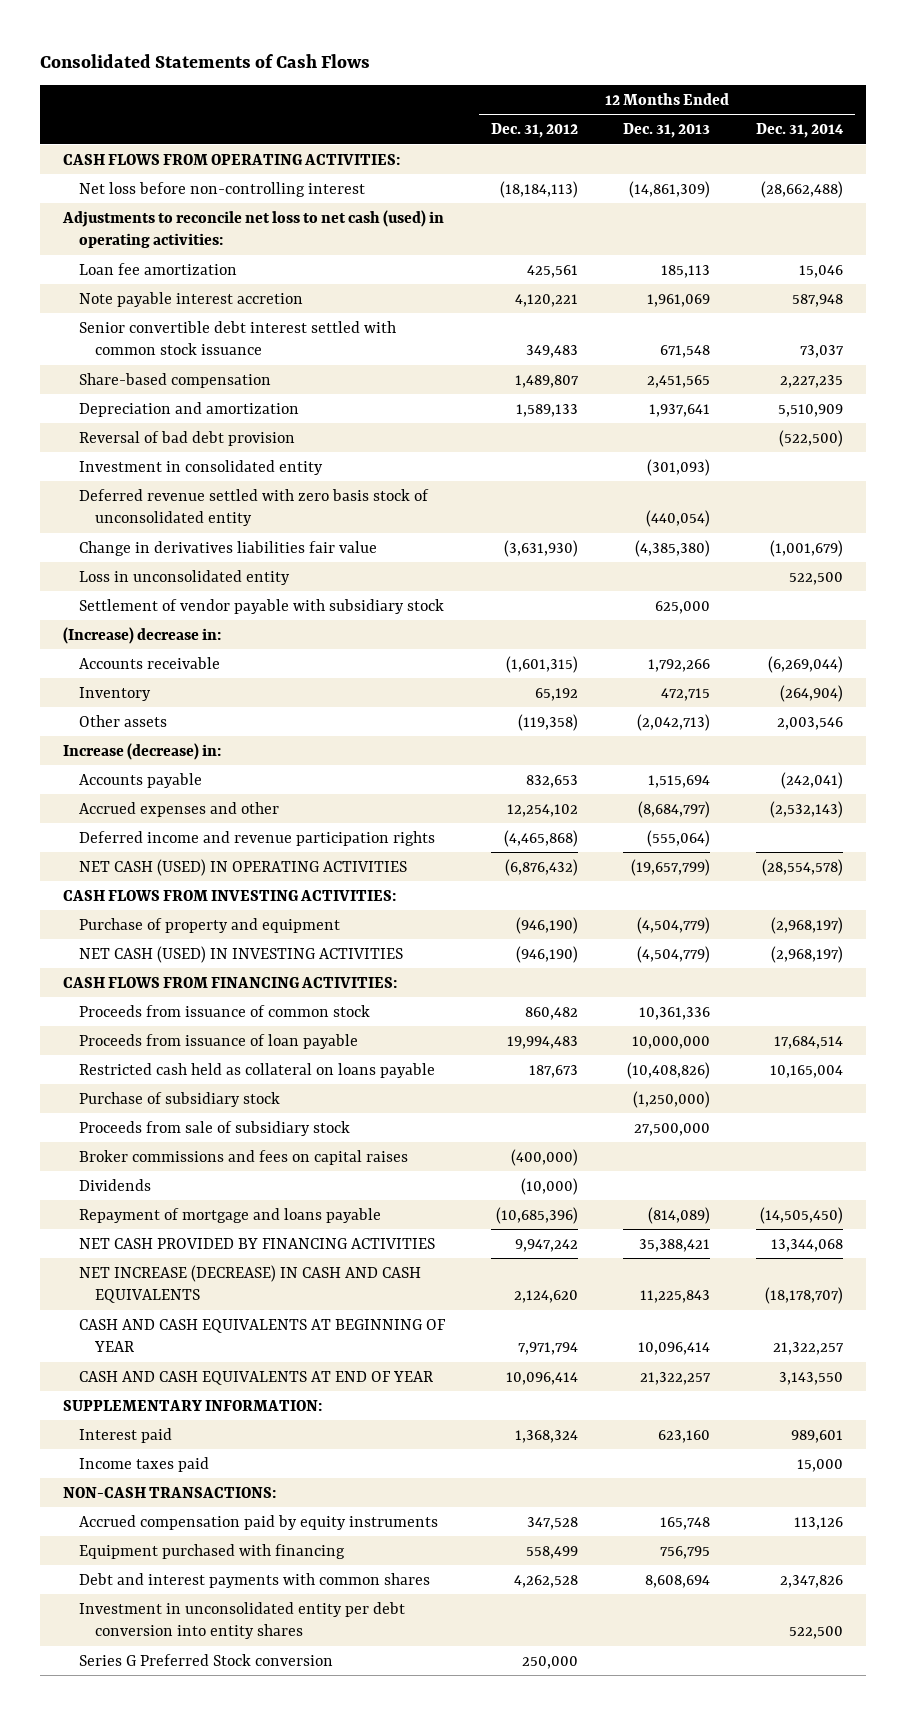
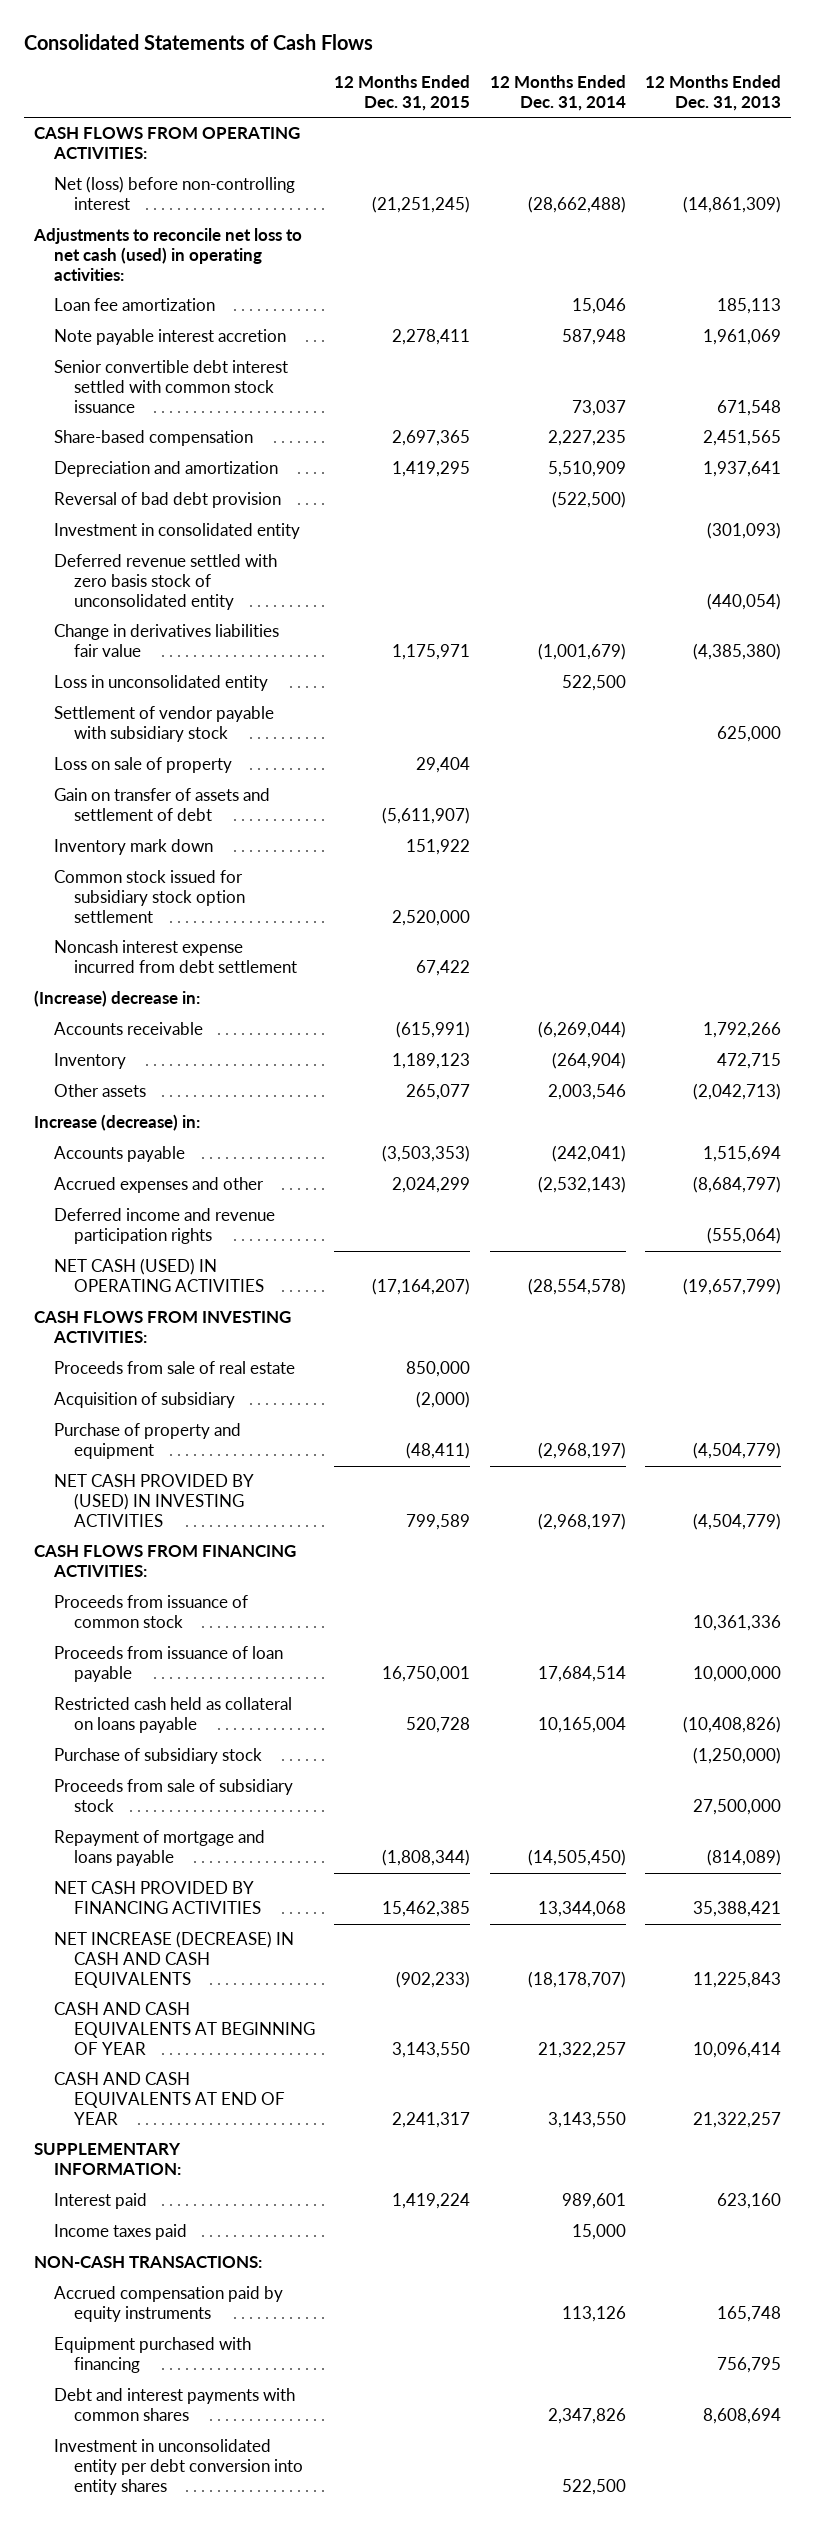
[490,123,578,139] Dec. 31, 2012 -> none
none -> [334,75,471,112] 12 Months Ended Dec. 31, 2015
[78,181,365,197] Net loss before non-controlling interest -> [53,176,295,211] Net (loss) before non-controlling interest
none -> [53,757,232,774] Loss on sale of property
none -> [53,788,270,822] Gain on transfer of assets and settlement of debt
none -> [53,839,213,856] Inventory mark down
none -> [53,870,245,923] Common stock issued for subsidiary stock option settlement
none -> [53,940,297,974] Noncash interest expense incurred from debt settlement
none -> [53,1361,295,1375] Proceeds from sale of real estate
none -> [53,1392,235,1409] Acquisition of subsidiary
[78,945,403,963] NET CASH (USED) IN INVESTING ACTIVITIES -> [53,1474,254,1527] NET CASH PROVIDED BY (USED) IN INVESTING ACTIVITIES
[78,1149,408,1165] Broker commissions and fees on capital raises -> none
[78,1178,151,1191] Dividends -> none
[78,1653,333,1666] Series G Preferred Stock conversion -> none

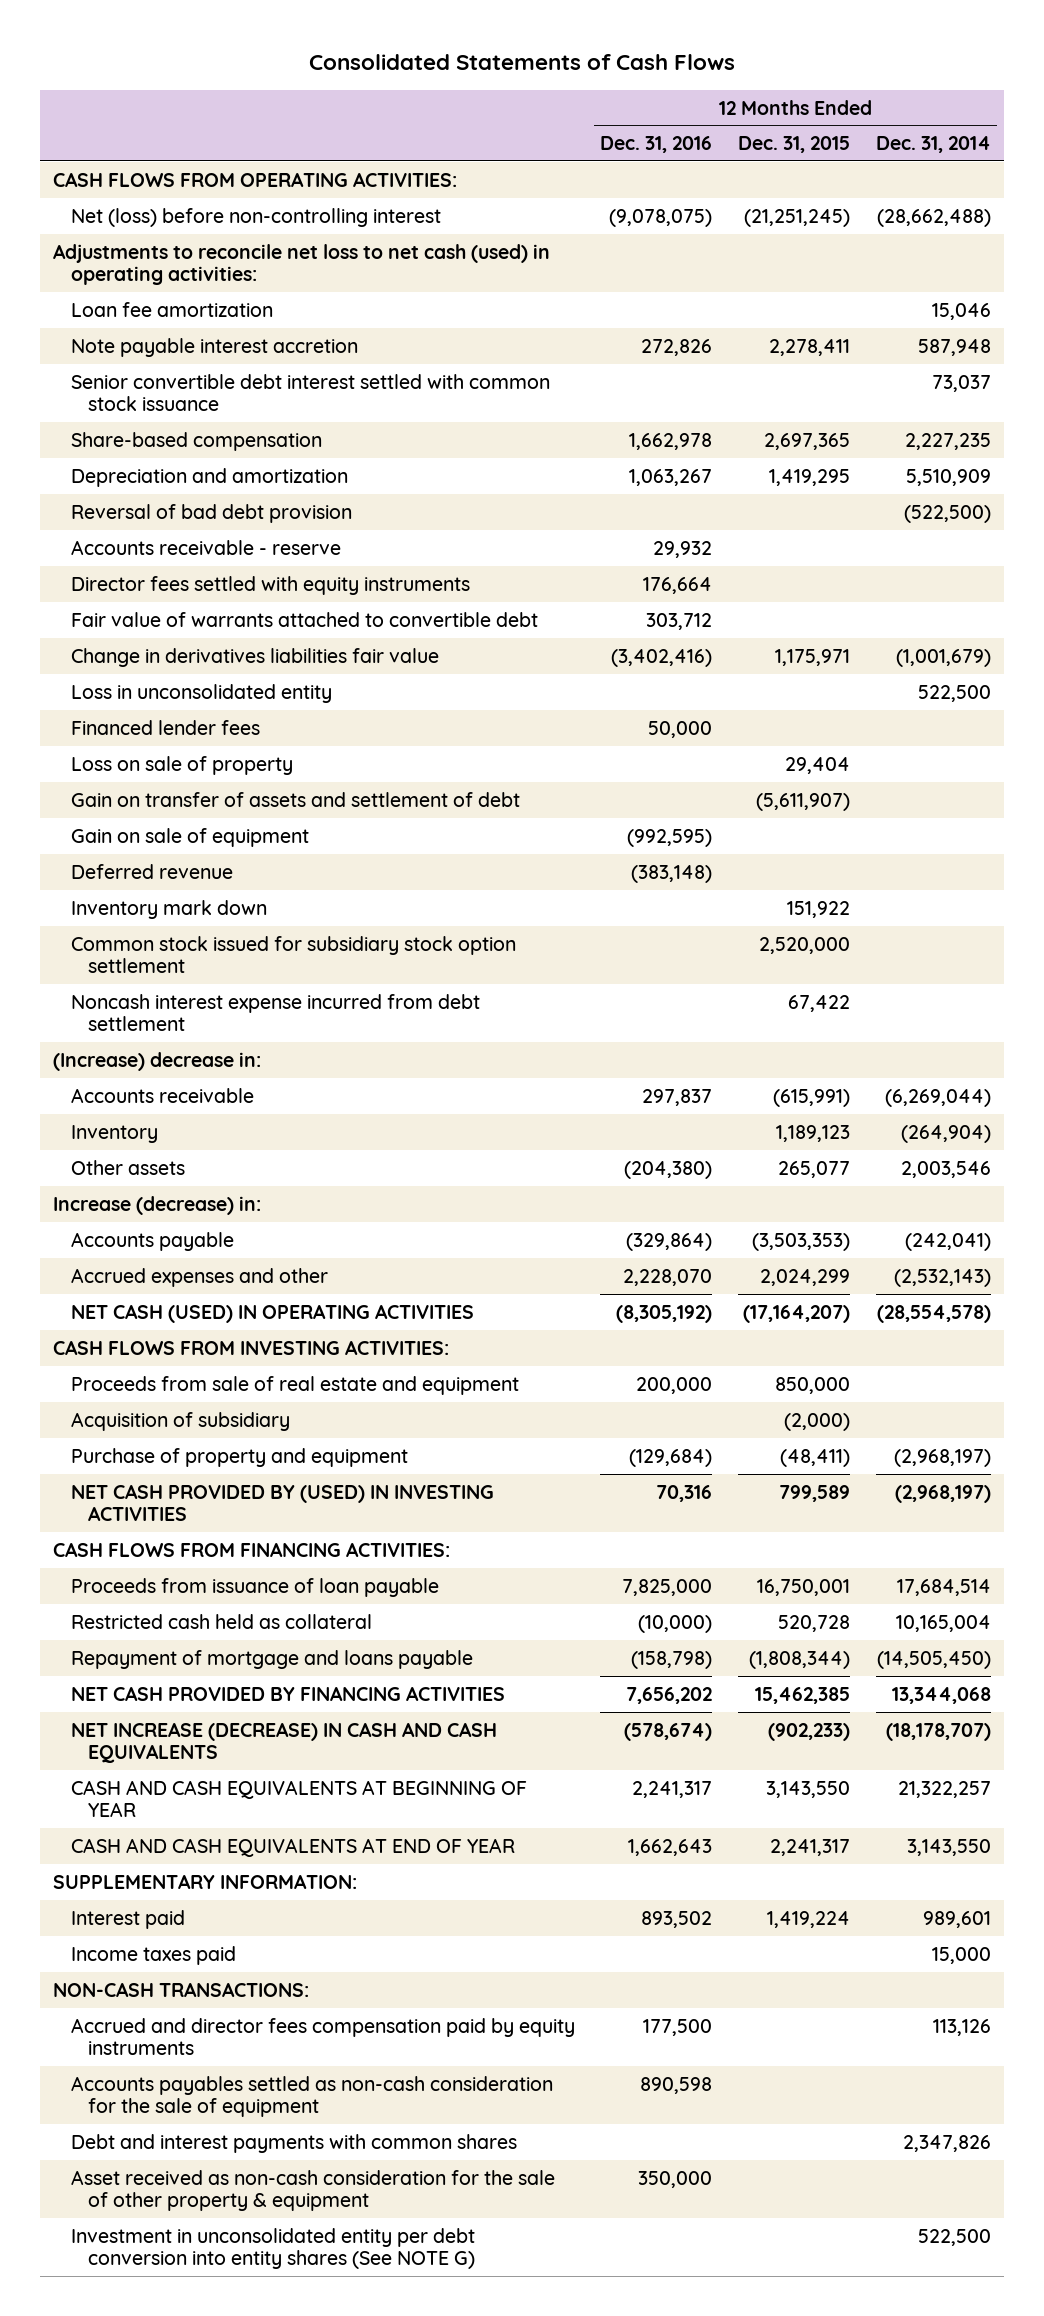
[645,75,782,112] 12 Months Ended Dec. 31, 2013 -> none
none -> [600,136,713,154] Dec. 31, 2016
[53,523,300,540] Investment in consolidated entity -> none
[53,554,277,610] Deferred revenue settled with zero basis stock of unconsolidated entity -> none
none -> [70,539,341,555] Accounts receivable - reserve
none -> [70,575,470,595] Director fees settled with equity instruments
none -> [70,611,538,627] Fair value of warrants attached to convertible debt
[53,706,274,743] Settlement of vendor payable with subsidiary stock -> none
none -> [70,719,260,735] Financed lender fees
none -> [70,827,309,847] Gain on sale of equipment
none -> [70,863,233,879] Deferred revenue
[53,1208,275,1245] Deferred income and revenue participation rights -> none
[53,1361,295,1375] Proceeds from sale of real estate -> [70,1375,519,1395] Proceeds from sale of real estate and equipment
[53,1595,248,1629] Proceeds from issuance of common stock -> none
[53,1748,262,1765] Purchase of subsidiary stock -> none
[53,1779,293,1813] Proceeds from sale of subsidiary stock -> none
[53,1697,292,1734] Restricted cash held as collateral on loans payable -> [70,1613,372,1629] Restricted cash held as collateral
[53,2337,251,2374] Equipment purchased with financing -> none
[53,2286,283,2323] Accrued compensation paid by equity instruments -> [70,2017,575,2056] Accrued and director fees compensation paid by equity instruments
none -> [70,2075,553,2118] Accounts payables settled as non-cash consideration for the sale of equipment
none -> [70,2169,555,2212] Asset received as non-cash consideration for the sale of other property & equipment
[53,2439,303,2495] Investment in unconsolidated entity per debt conversion into entity shares -> [70,2227,476,2270] Investment in unconsolidated entity per debt conversion into entity shares (See NOTE G)

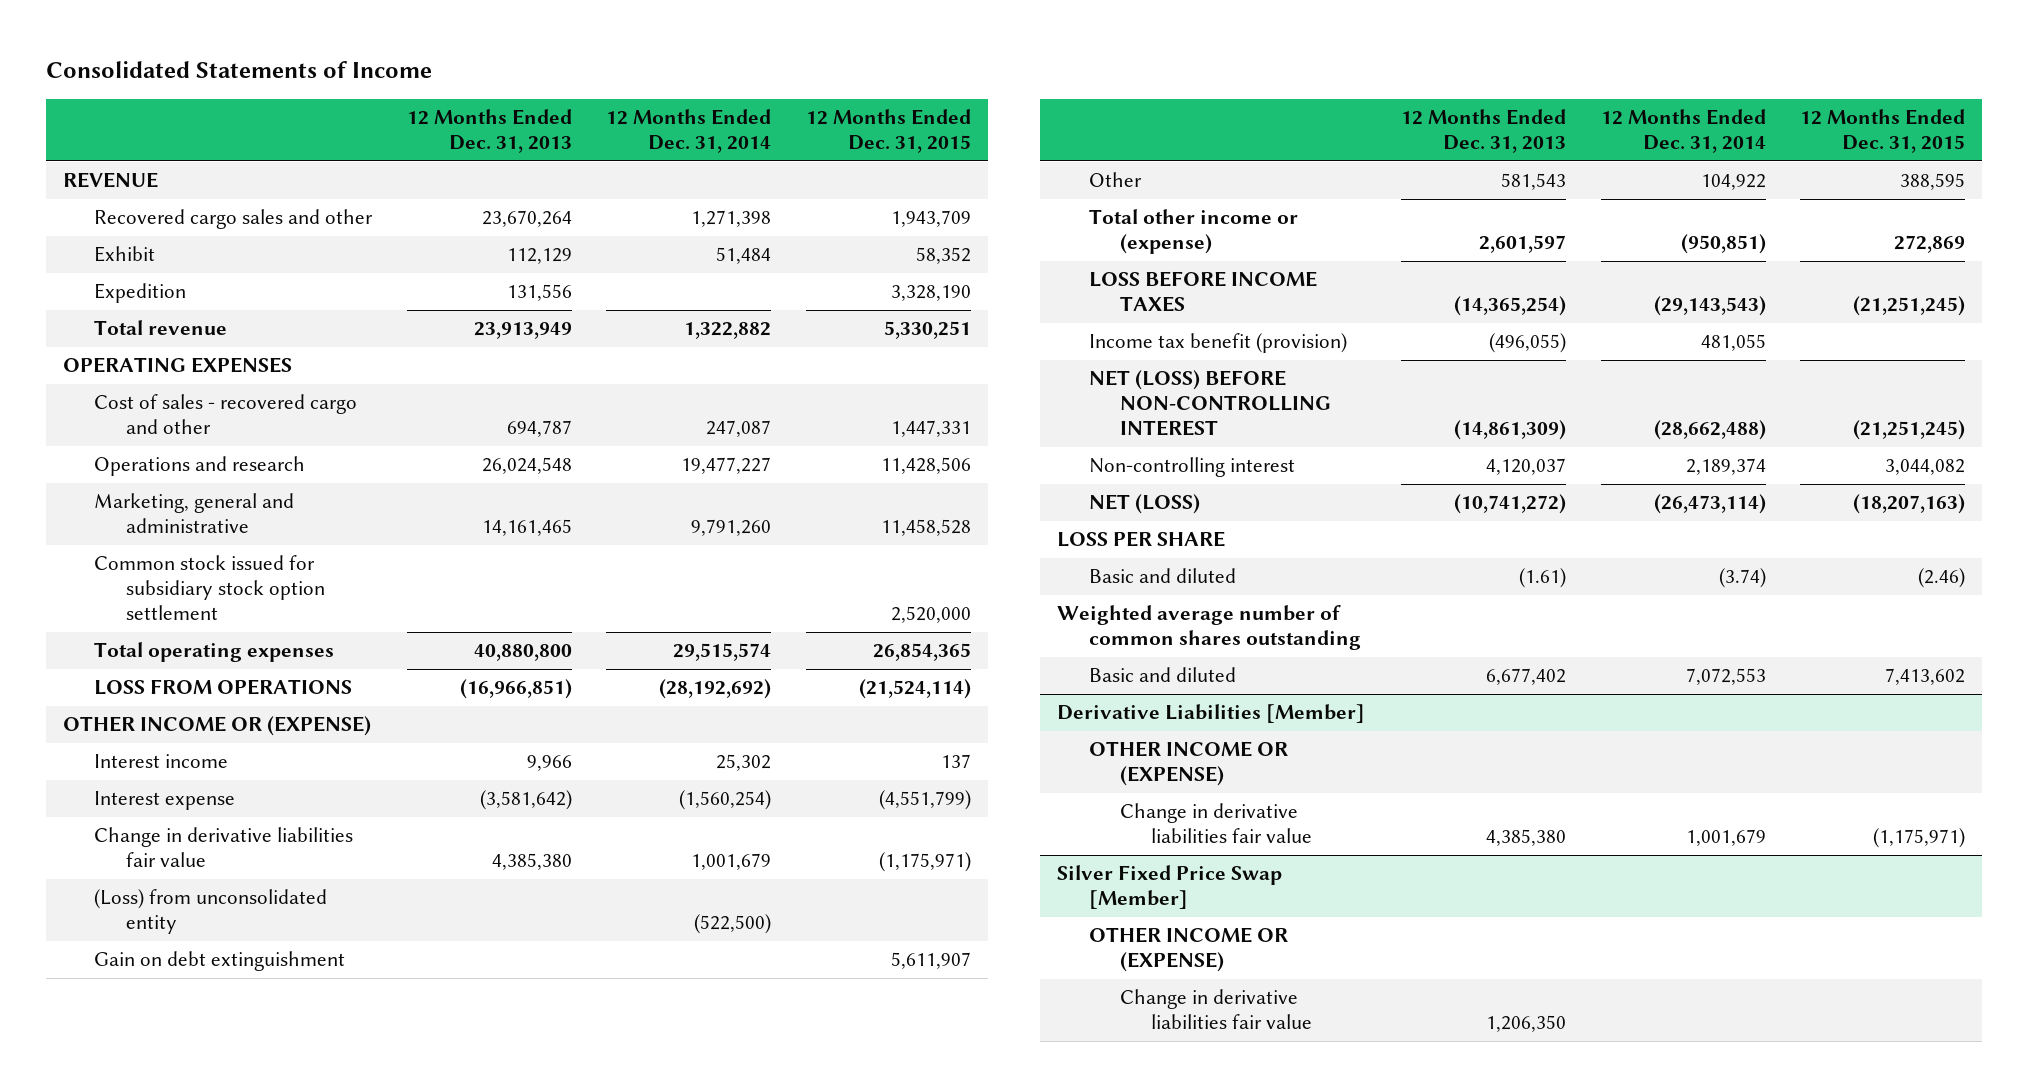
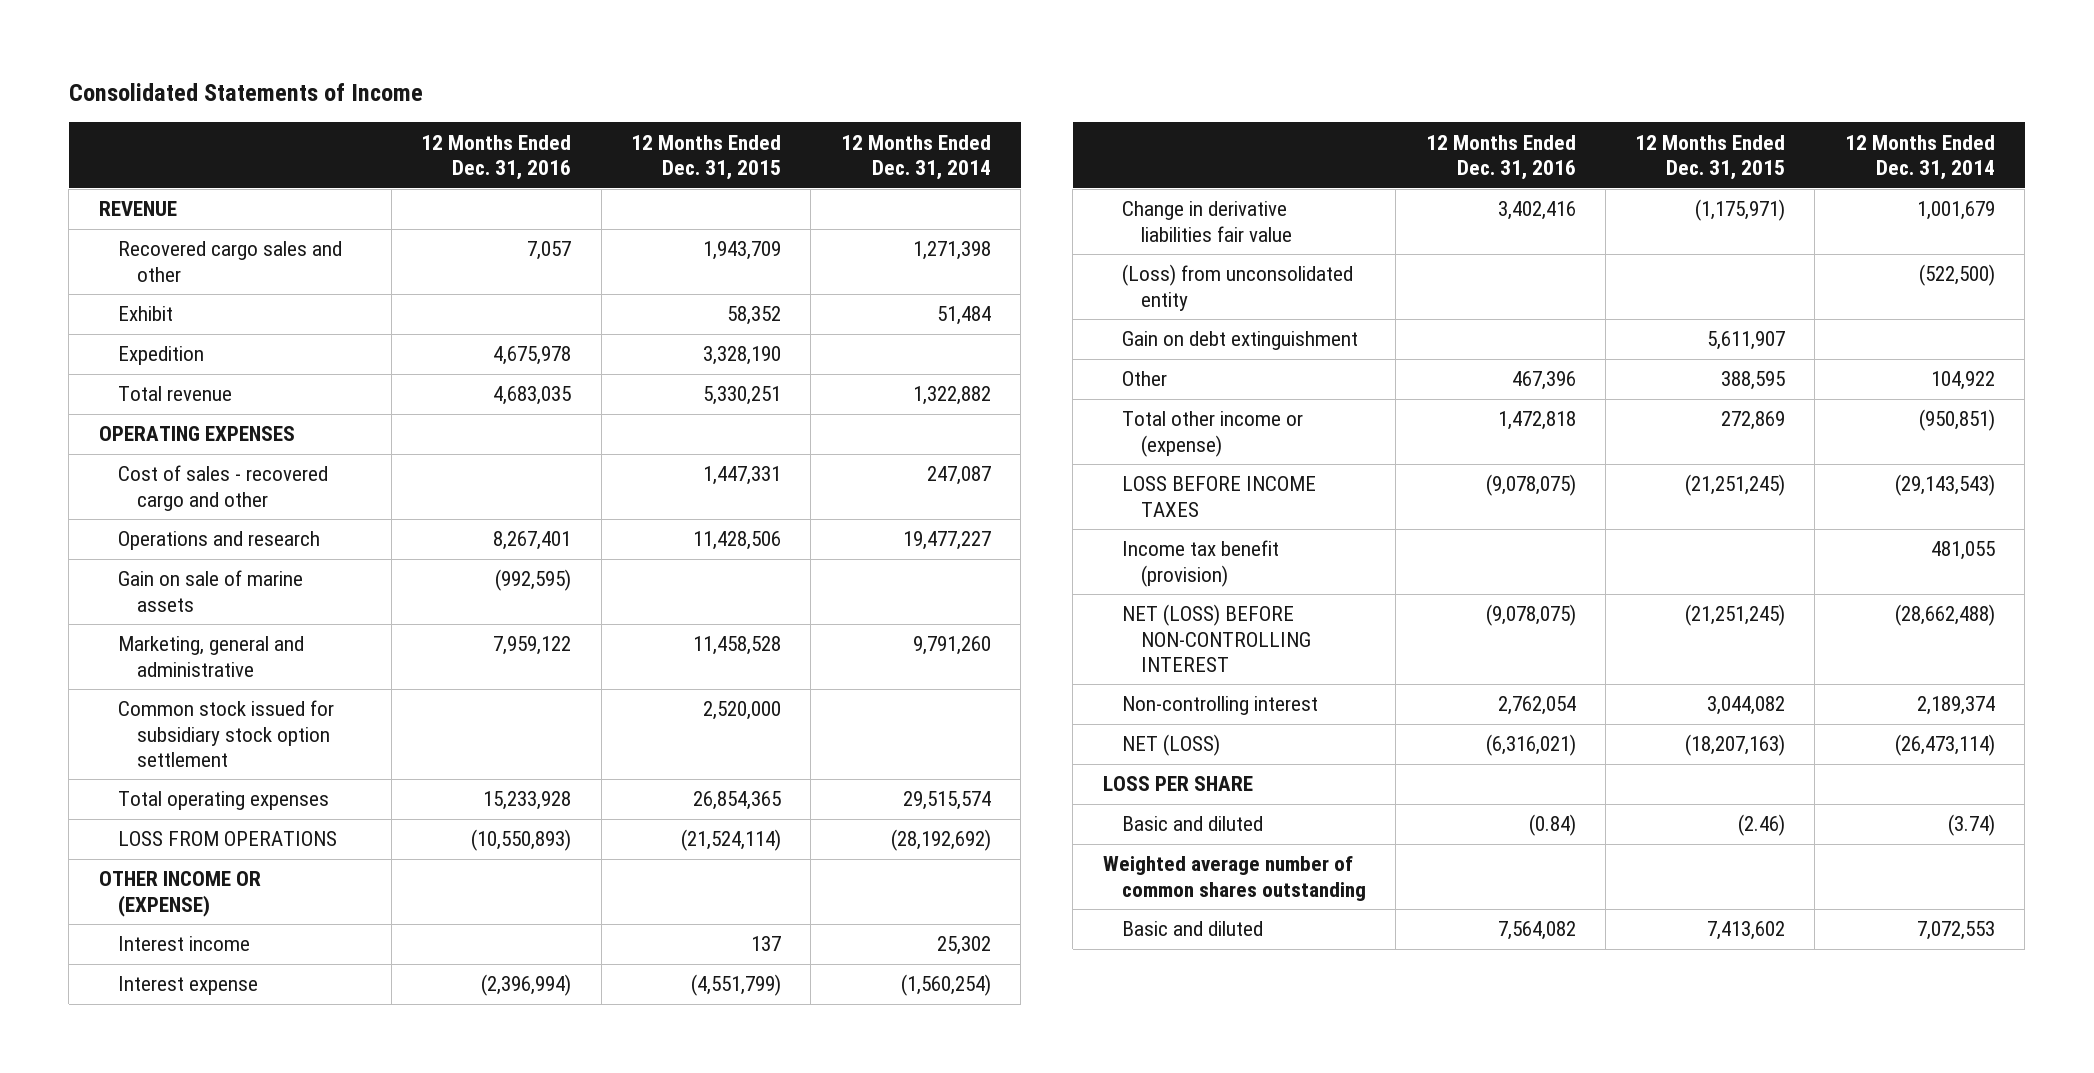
[406,109,572,154] 12 Months Ended Dec. 31, 2013 -> none
none -> [421,134,572,181] 12 Months Ended Dec. 31, 2016
none -> [117,570,303,612] Gain on sale of marine assets
[1057,704,1366,724] Derivative Liabilities [Member] -> none
[1088,741,1288,787] OTHER INCOME OR (EXPENSE) -> none
[1119,803,1313,844] Change in derivative liabilities fair value -> none
[1057,865,1283,910] Silver Fixed Price Swap [Member] -> none
[1088,927,1288,973] OTHER INCOME OR (EXPENSE) -> none
[1119,989,1313,1030] Change in derivative liabilities fair value -> none

